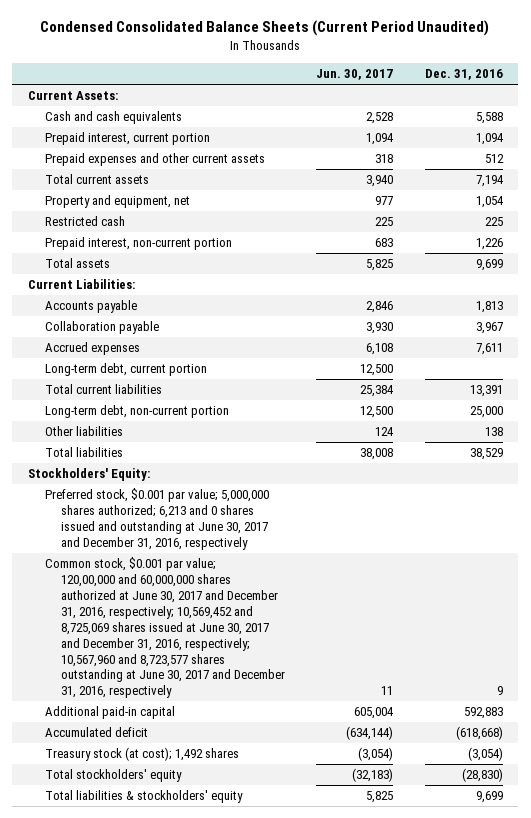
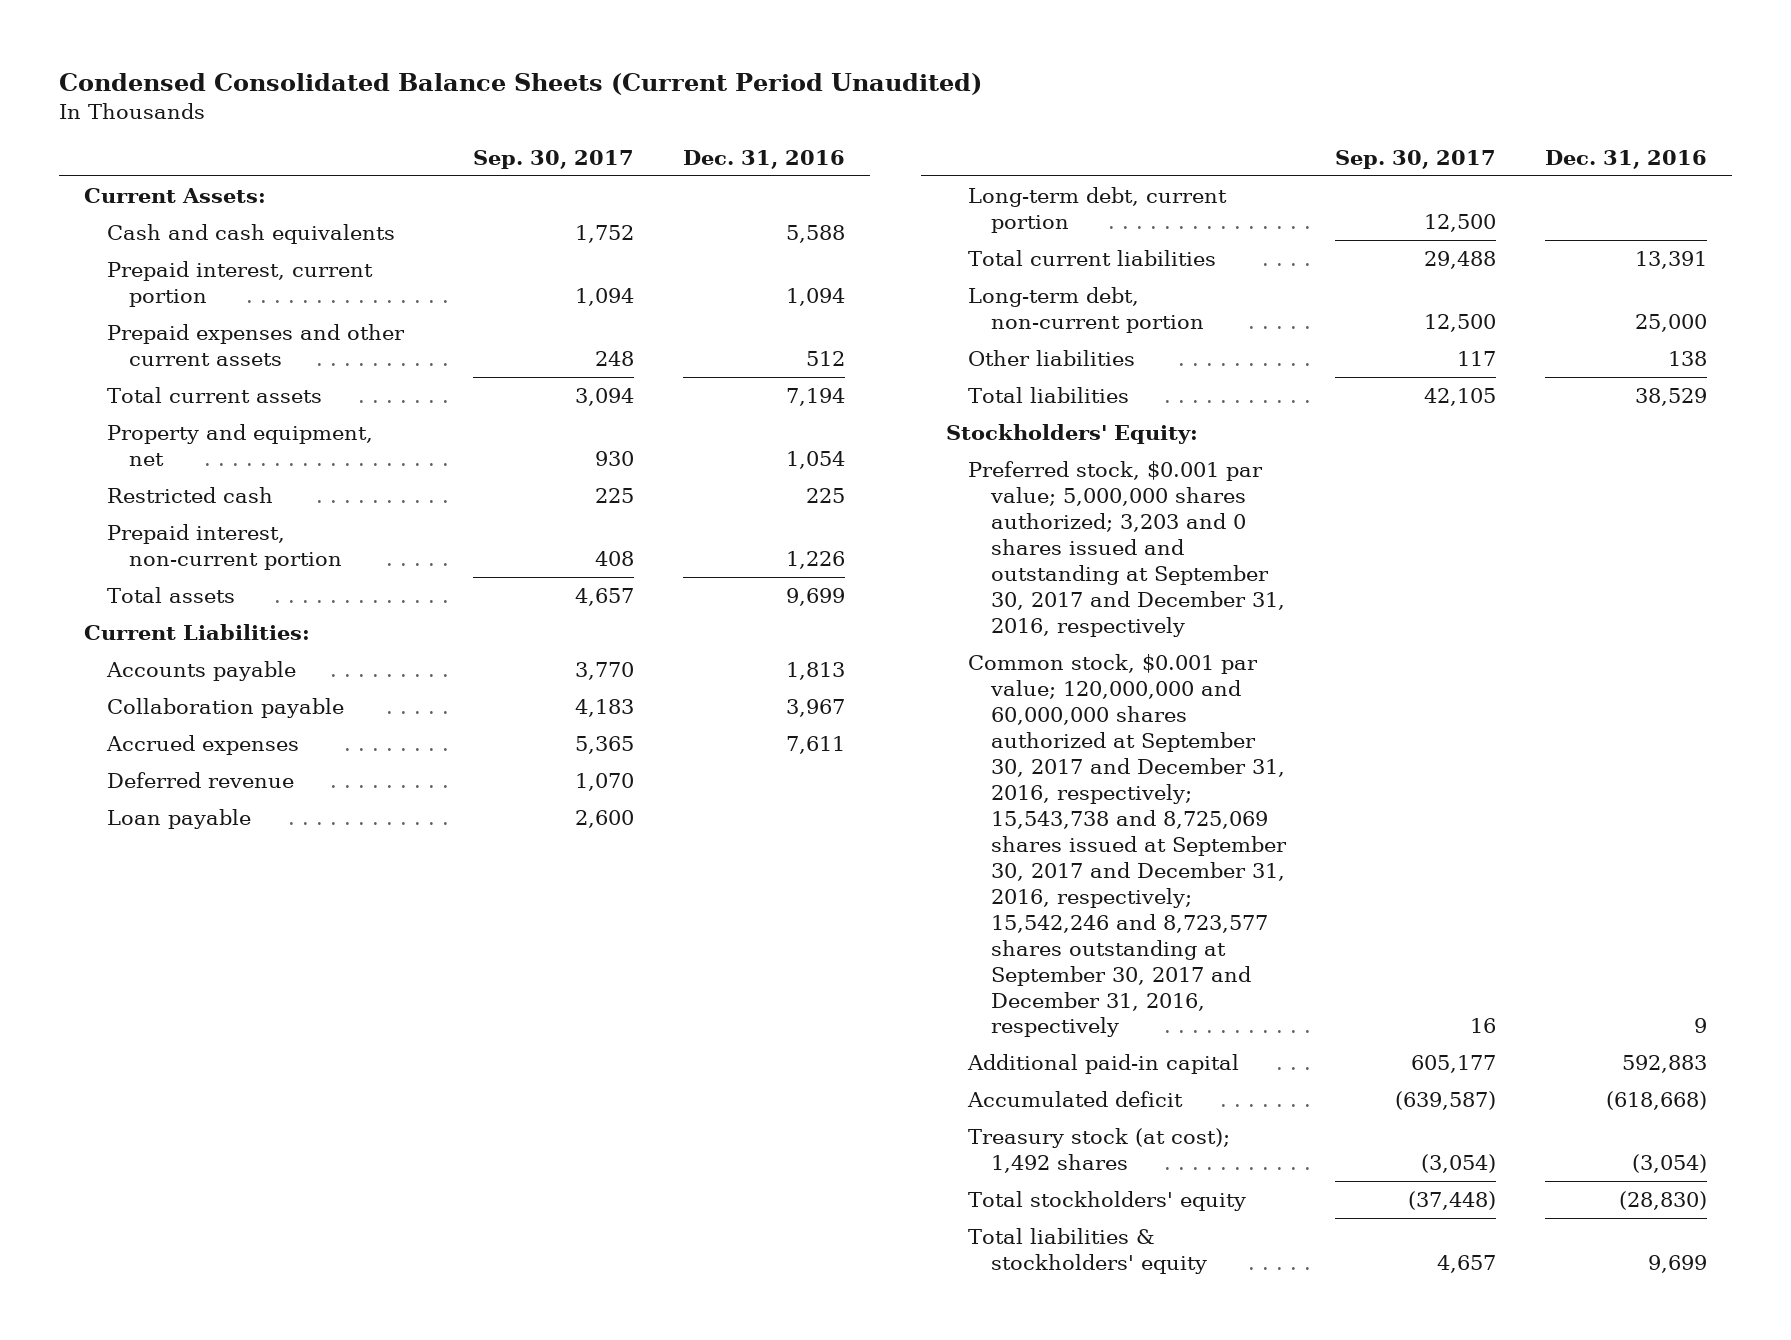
[316,69,394,81] Jun. 30, 2017 -> none
none -> [473,150,635,170] Sep. 30, 2017
none -> [106,771,294,788] Deferred revenue
none -> [106,808,251,829] Loan payable
[44,488,269,550] Preferred stock, $0.001 par value; 5,000,000 shares authorized; 6,213 and 0 shares issued and outstanding at June 30, 2017 and December 31, 2016, respectively -> [968,460,1286,637] Preferred stock, $0.001 par value; 5,000,000 shares authorized; 3,203 and 0 shares issued and outstanding at September 30, 2017 and December 31, 2016, respectively
[44,557,286,699] Common stock, $0.001 par value; 120,00,000 and 60,000,000 shares authorized at June 30, 2017 and December 31, 2016, respectively; 10,569,452 and 8,725,069 shares issued at June 30, 2017 and December 31, 2016, respectively; 10,567,960 and 8,723,577 shares outstanding at June 30, 2017 and December 31, 2016, respectively -> [968,653,1288,1038] Common stock, $0.001 par value; 120,000,000 and 60,000,000 shares authorized at September 30, 2017 and December 31, 2016, respectively; 15,543,738 and 8,725,069 shares issued at September 30, 2017 and December 31, 2016, respectively; 15,542,246 and 8,723,577 shares outstanding at September 30, 2017 and December 31, 2016, respectively

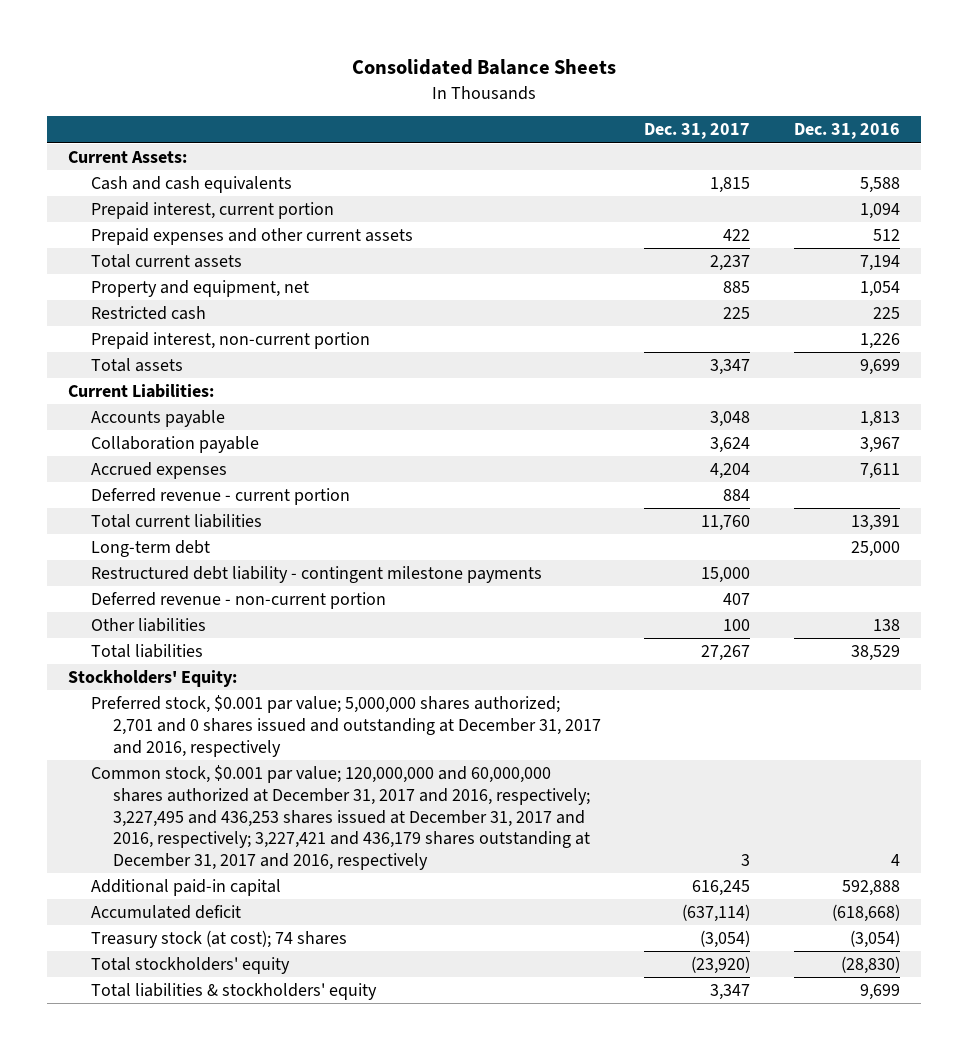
[59,73,983,96] Condensed Consolidated Balance Sheets (Current Period Unaudited) -> [351,59,616,76] Consolidated Balance Sheets
[473,150,635,170] Sep. 30, 2017 -> none
none -> [644,123,751,140] Dec. 31, 2017
[106,808,251,829] Loan payable -> none
[968,186,1228,233] Long-term debt, current portion -> none
[106,771,294,788] Deferred revenue -> [90,487,350,505] Deferred revenue - current portion
[968,286,1205,333] Long-term debt, non-current portion -> [90,539,210,557] Long-term debt
none -> [90,565,542,583] Restructured debt liability - contingent milestone payments
none -> [90,591,386,609] Deferred revenue - non-current portion
[968,460,1286,637] Preferred stock, $0.001 par value; 5,000,000 shares authorized; 3,203 and 0 shares issued and outstanding at September 30, 2017 and December 31, 2016, respectively -> [90,694,601,757] Preferred stock, $0.001 par value; 5,000,000 shares authorized; 2,701 and 0 shares issued and outstanding at December 31, 2017 and 2016, respectively
[968,653,1288,1038] Common stock, $0.001 par value; 120,000,000 and 60,000,000 shares authorized at September 30, 2017 and December 31, 2016, respectively; 15,543,738 and 8,725,069 shares issued at September 30, 2017 and December 31, 2016, respectively; 15,542,246 and 8,723,577 shares outstanding at September 30, 2017 and December 31, 2016, respectively -> [90,764,590,871] Common stock, $0.001 par value; 120,000,000 and 60,000,000 shares authorized at December 31, 2017 and 2016, respectively; 3,227,495 and 436,253 shares issued at December 31, 2017 and 2016, respectively; 3,227,421 and 436,179 shares outstanding at December 31, 2017 and 2016, respectively
[1694,1018,1708,1034] 9 -> [890,854,900,867] 4
[1622,1054,1708,1073] 592,883 -> [841,879,900,896] 592,888
[968,1127,1231,1173] Treasury stock (at cost); 1,492 shares -> [90,929,347,948] Treasury stock (at cost); 74 shares

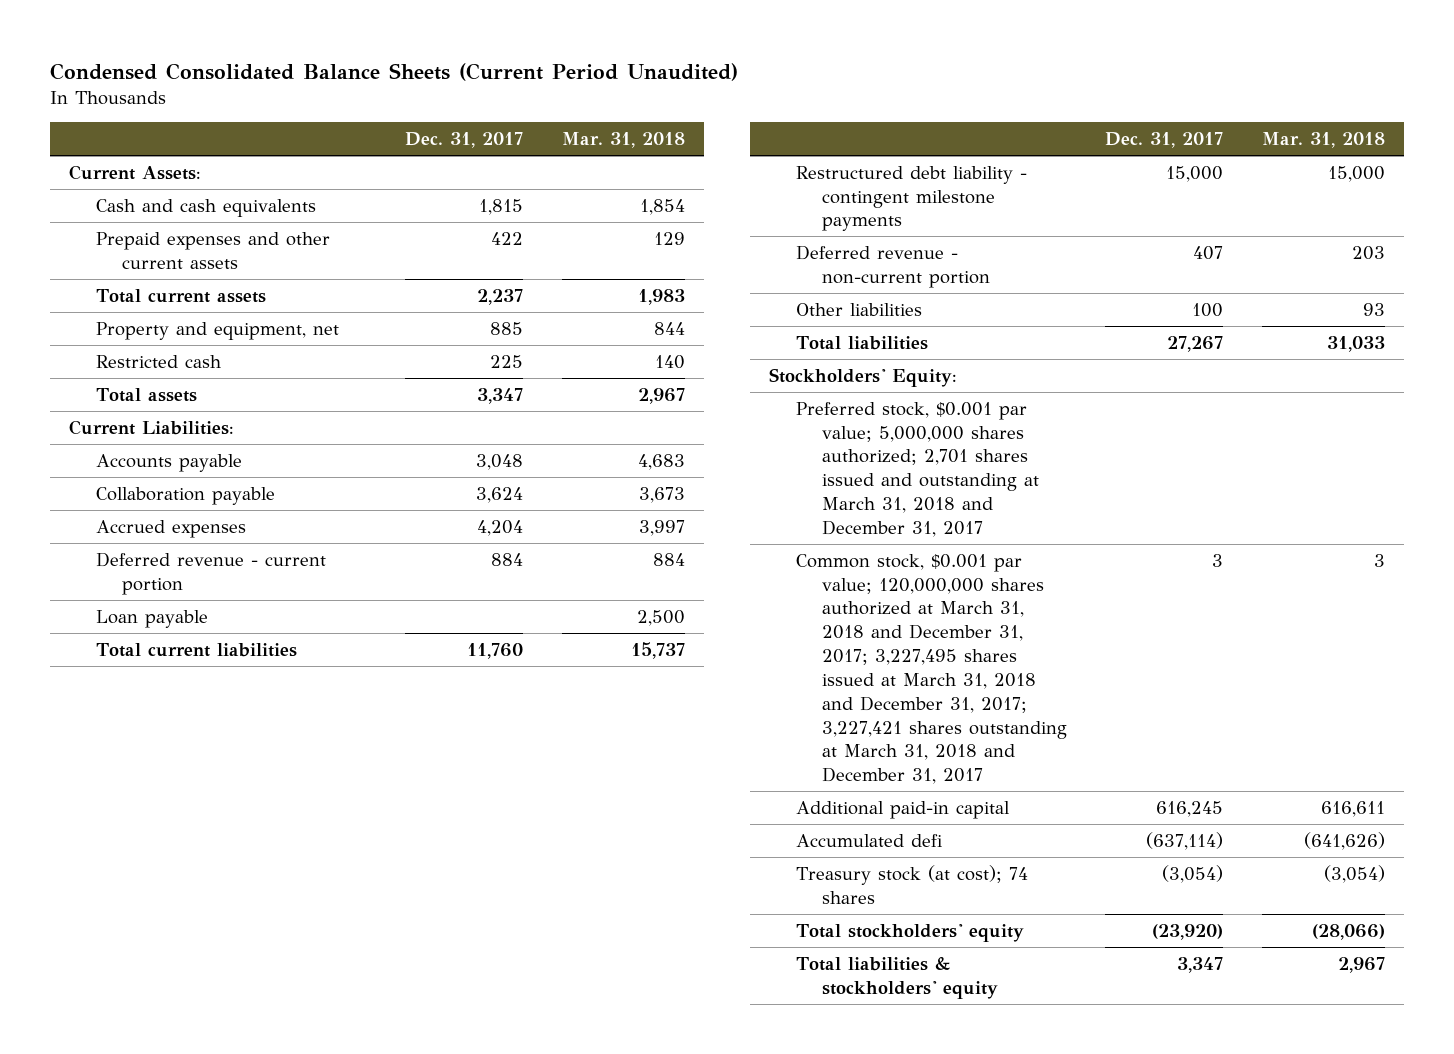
[351,59,616,76] Consolidated Balance Sheets -> [49,62,738,81] Condensed Consolidated Balance Sheets (Current Period Unaudited)
[793,123,900,140] Dec. 31, 2016 -> none
none -> [561,132,685,149] Mar. 31, 2018
[90,201,334,219] Prepaid interest, current portion -> none
[90,331,370,349] Prepaid interest, non-current portion -> none
none -> [95,609,208,628] Loan payable
[90,539,210,557] Long-term debt -> none
[90,694,601,757] Preferred stock, $0.001 par value; 5,000,000 shares authorized; 2,701 and 0 shares issued and outstanding at December 31, 2017 and 2016, respectively -> [795,401,1040,537] Preferred stock, $0.001 par value; 5,000,000 shares authorized; 2,701 shares issued and outstanding at March 31, 2018 and December 31, 2017
[90,764,590,871] Common stock, $0.001 par value; 120,000,000 and 60,000,000 shares authorized at December 31, 2017 and 2016, respectively; 3,227,495 and 436,253 shares issued at December 31, 2017 and 2016, respectively; 3,227,421 and 436,179 shares outstanding at December 31, 2017 and 2016, respectively -> [795,553,1068,785] Common stock, $0.001 par value; 120,000,000 shares authorized at March 31, 2018 and December 31, 2017; 3,227,495 shares issued at March 31, 2018 and December 31, 2017; 3,227,421 shares outstanding at March 31, 2018 and December 31, 2017
[90,904,241,919] Accumulated deficit -> [795,833,942,847] Accumulated defi

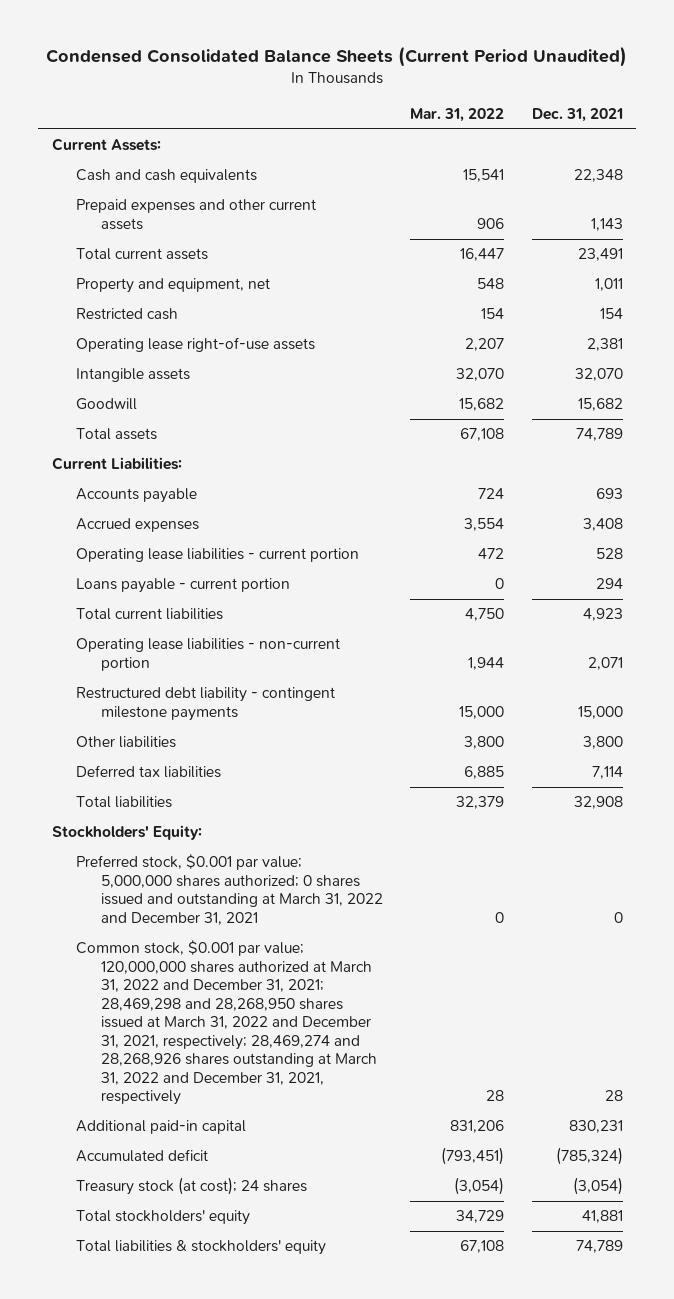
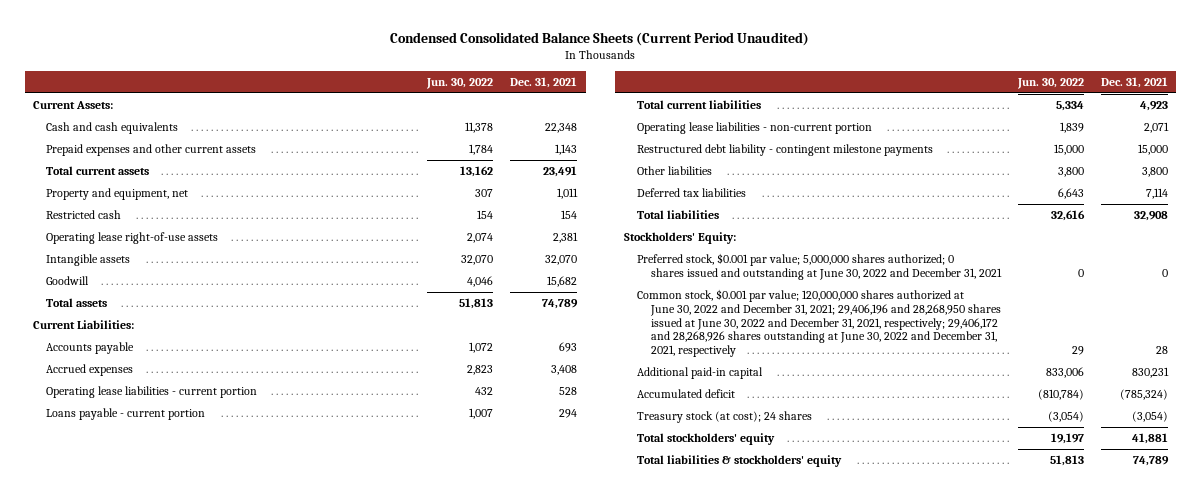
[410,108,505,123] Mar. 31, 2022 -> none
none -> [425,77,493,89] Jun. 30, 2022
[76,854,383,925] Preferred stock, $0.001 par value; 5,000,000 shares authorized; 0 shares issued and outstanding at March 31, 2022 and December 31, 2021 -> [637,253,1002,280] Preferred stock, $0.001 par value; 5,000,000 shares authorized; 0 shares issued and outstanding at June 30, 2022 and December 31, 2021
[76,940,377,1106] Common stock, $0.001 par value; 120,000,000 shares authorized at March 31, 2022 and December 31, 2021; 28,469,298 and 28,268,950 shares issued at March 31, 2022 and December 31, 2021, respectively; 28,469,274 and 28,268,926 shares outstanding at March 31, 2022 and December 31, 2021, respectively -> [637,289,1001,358] Common stock, $0.001 par value; 120,000,000 shares authorized at June 30, 2022 and December 31, 2021; 29,406,196 and 28,268,950 shares issued at June 30, 2022 and December 31, 2021, respectively; 29,406,172 and 28,268,926 shares outstanding at June 30, 2022 and December 31, 2021, respectively

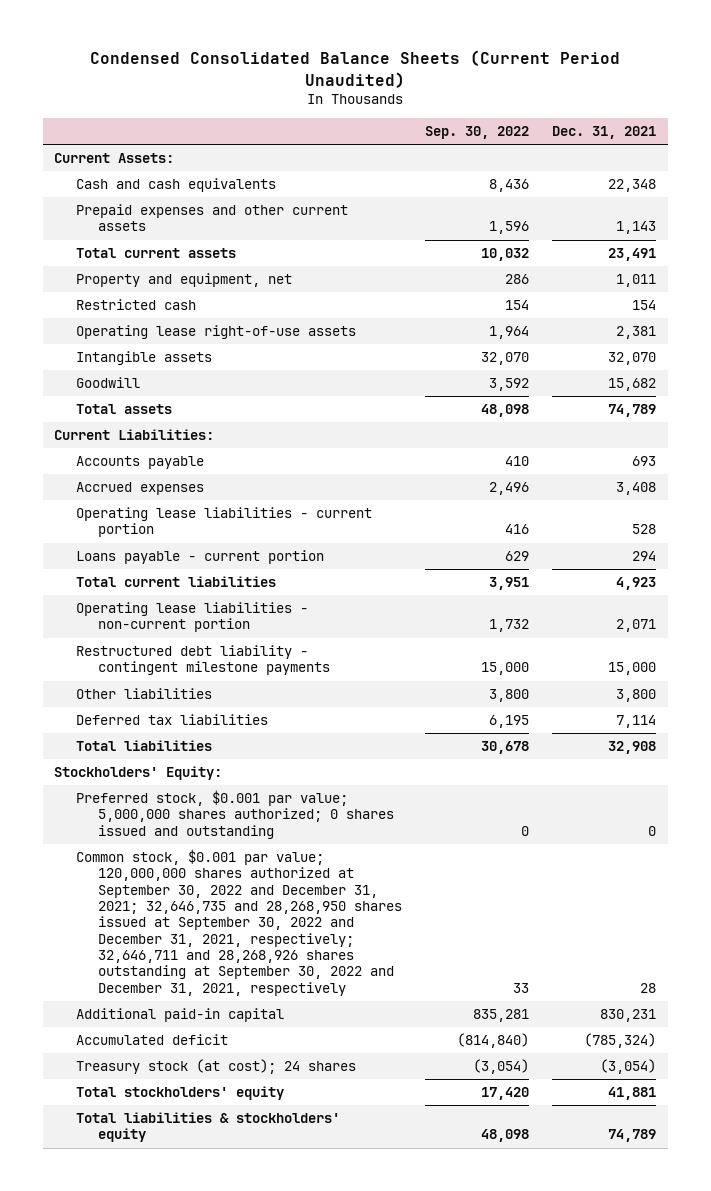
[425,77,493,89] Jun. 30, 2022 -> none
none -> [425,126,530,140] Sep. 30, 2022
[637,253,1002,280] Preferred stock, $0.001 par value; 5,000,000 shares authorized; 0 shares issued and outstanding at June 30, 2022 and December 31, 2021 -> [76,790,395,839] Preferred stock, $0.001 par value; 5,000,000 shares authorized; 0 shares issued and outstanding
[637,289,1001,358] Common stock, $0.001 par value; 120,000,000 shares authorized at June 30, 2022 and December 31, 2021; 29,406,196 and 28,268,950 shares issued at June 30, 2022 and December 31, 2021, respectively; 29,406,172 and 28,268,926 shares outstanding at June 30, 2022 and December 31, 2021, respectively -> [76,849,403,996] Common stock, $0.001 par value; 120,000,000 shares authorized at September 30, 2022 and December 31, 2021; 32,646,735 and 28,268,950 shares issued at September 30, 2022 and December 31, 2021, respectively; 32,646,711 and 28,268,926 shares outstanding at September 30, 2022 and December 31, 2021, respectively

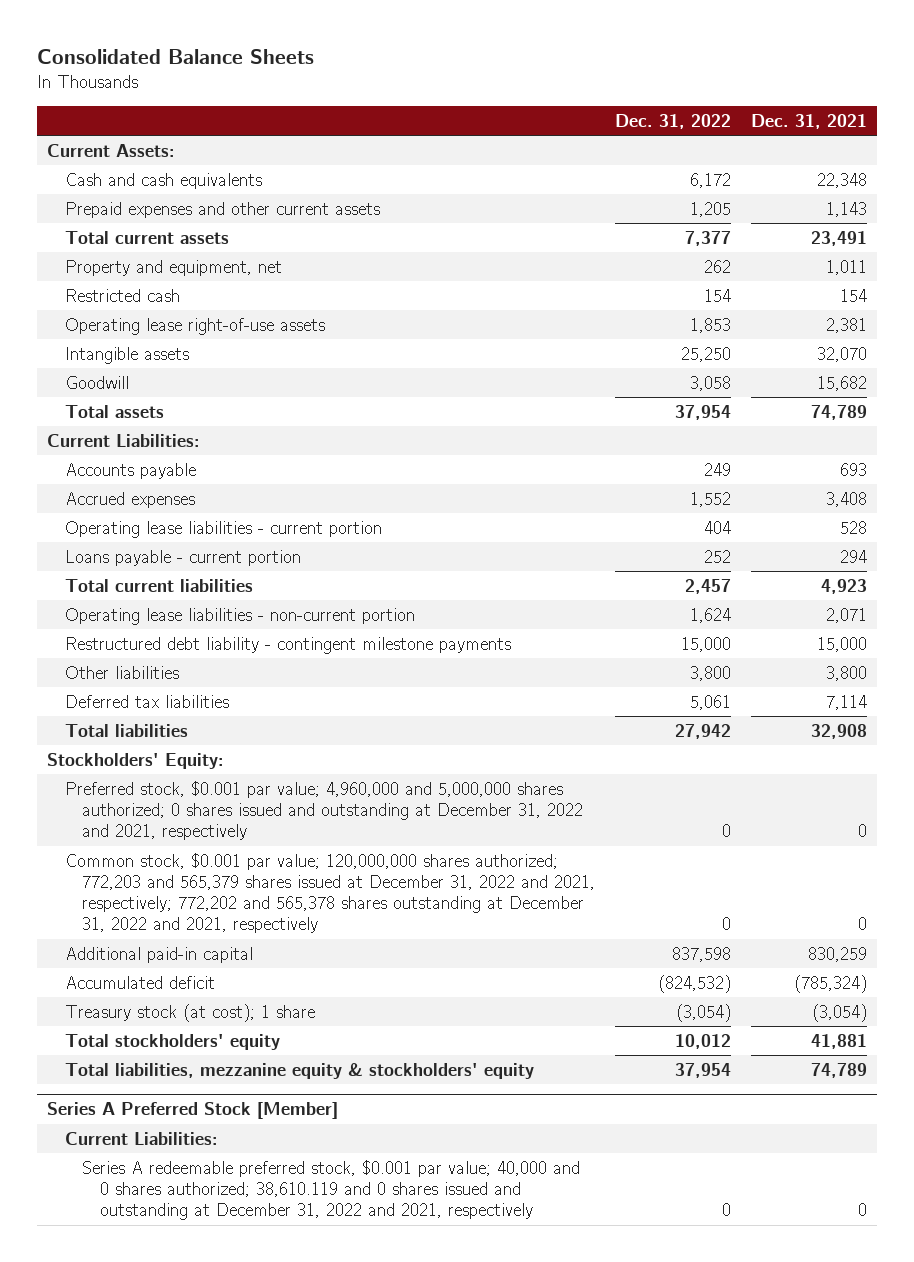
[90,50,621,88] Condensed Consolidated Balance Sheets (Current Period Unaudited) -> [36,49,314,65] Consolidated Balance Sheets
[425,126,530,140] Sep. 30, 2022 -> none
none -> [615,113,732,129] Dec. 31, 2022
[76,790,395,839] Preferred stock, $0.001 par value; 5,000,000 shares authorized; 0 shares issued and outstanding -> [64,780,584,841] Preferred stock, $0.001 par value; 4,960,000 and 5,000,000 shares authorized; 0 shares issued and outstanding at December 31, 2022 and 2021, respectively
[76,849,403,996] Common stock, $0.001 par value; 120,000,000 shares authorized at September 30, 2022 and December 31, 2021; 32,646,735 and 28,268,950 shares issued at September 30, 2022 and December 31, 2021, respectively; 32,646,711 and 28,268,926 shares outstanding at September 30, 2022 and December 31, 2021, respectively -> [64,852,596,934] Common stock, $0.001 par value; 120,000,000 shares authorized; 772,203 and 565,379 shares issued at December 31, 2022 and 2021, respectively; 772,202 and 565,378 shares outstanding at December 31, 2022 and 2021, respectively
[640,982,657,993] 28 -> [858,917,868,931] 0
[600,1009,657,1023] 830,231 -> [808,946,868,962] 830,259
[76,1059,357,1075] Treasury stock (at cost); 24 shares -> [64,1003,315,1022] Treasury stock (at cost); 1 share
[76,1112,341,1143] Total liabilities & stockholders' equity -> [64,1062,534,1079] Total liabilities, mezzanine equity & stockholders' equity
none -> [46,1102,338,1120] Series A Preferred Stock [Member]
none -> [64,1131,218,1145] Current Liabilities:
none -> [82,1159,581,1221] Series A redeemable preferred stock, $0.001 par value; 40,000 and 0 shares authorized; 38,610.119 and 0 shares issued and outstanding at December 31, 2022 and 2021, respectively

